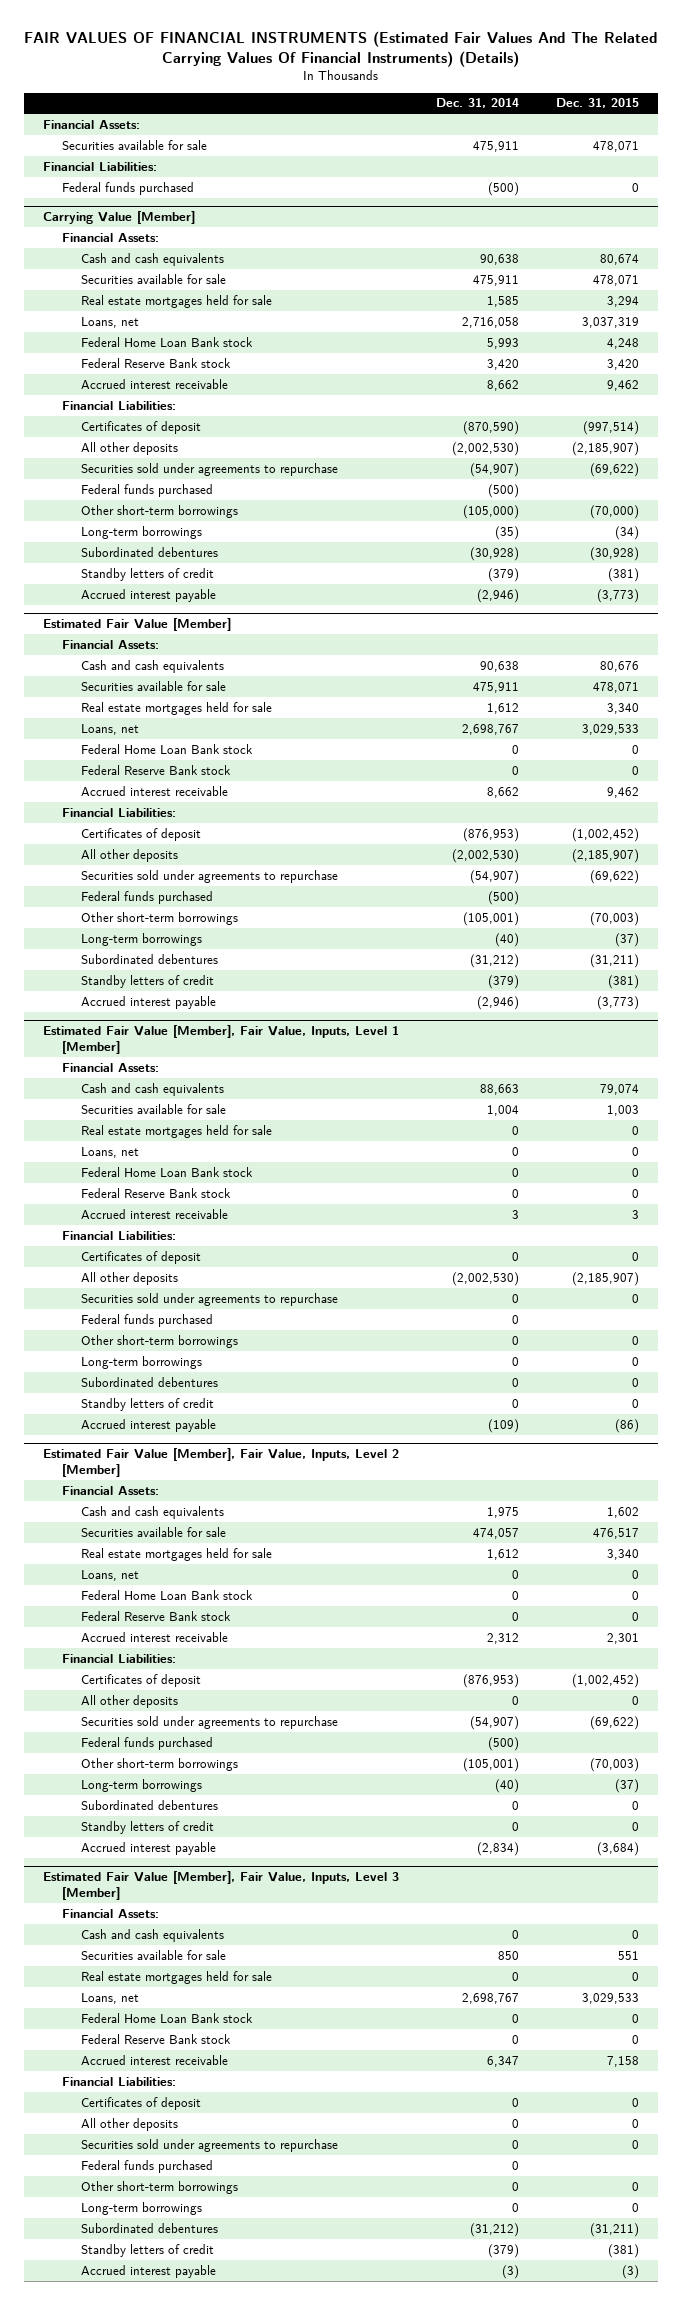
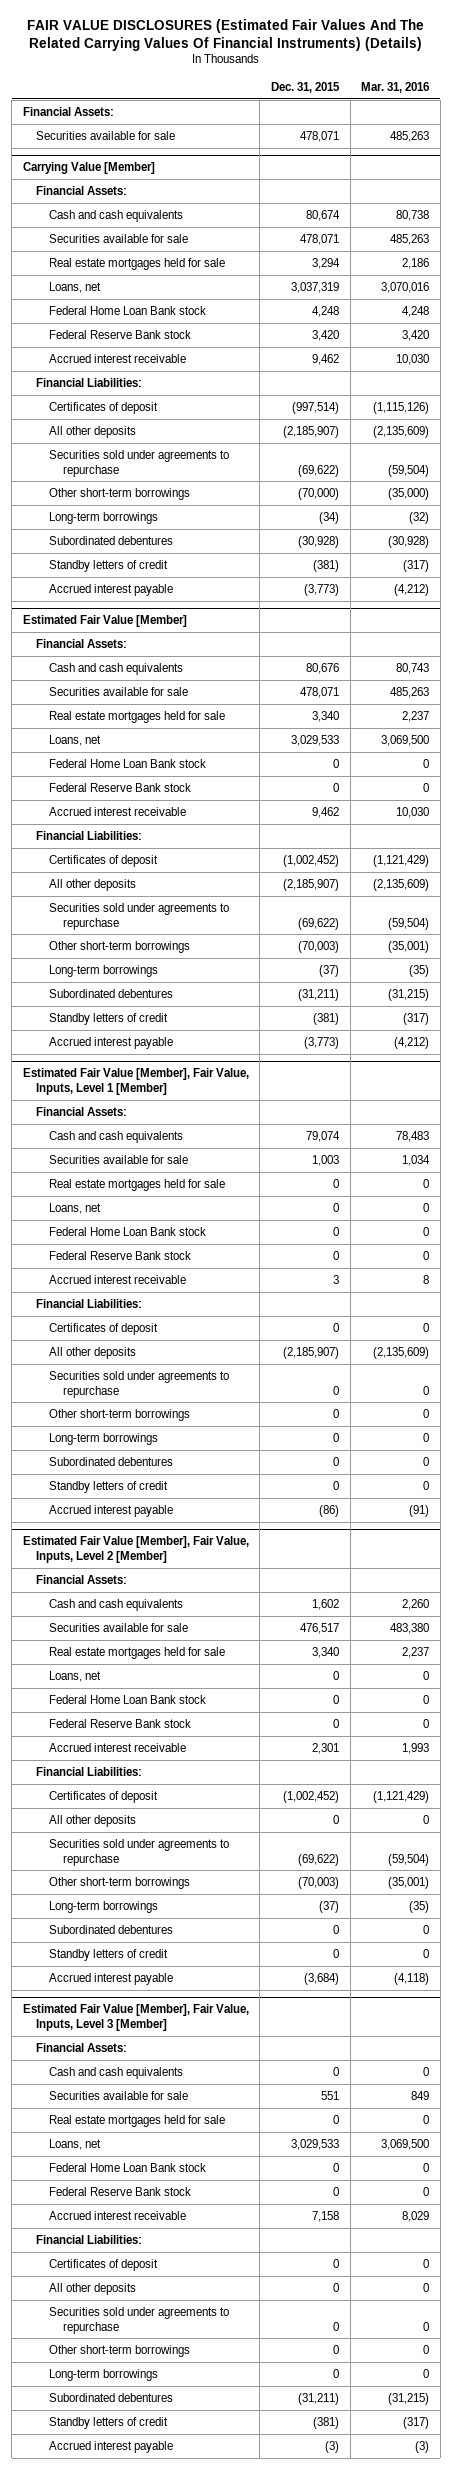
[24,31,658,68] FAIR VALUES OF FINANCIAL INSTRUMENTS (Estimated Fair Values And The Related Carrying Values Of Financial Instruments) (Details) -> [27,18,425,51] FAIR VALUE DISCLOSURES (Estimated Fair Values And The Related Carrying Values Of Financial Instruments) (Details)
[436,98,520,109] Dec. 31, 2014 -> none
none -> [361,81,430,93] Mar. 31, 2016
[42,161,157,171] Financial Liabilities: -> none
[61,181,194,195] Federal funds purchased -> none
[81,483,214,497] Federal funds purchased -> none
[81,890,214,904] Federal funds purchased -> none
[81,1313,214,1327] Federal funds purchased -> none
[81,1736,214,1750] Federal funds purchased -> none
[81,2159,214,2173] Federal funds purchased -> none

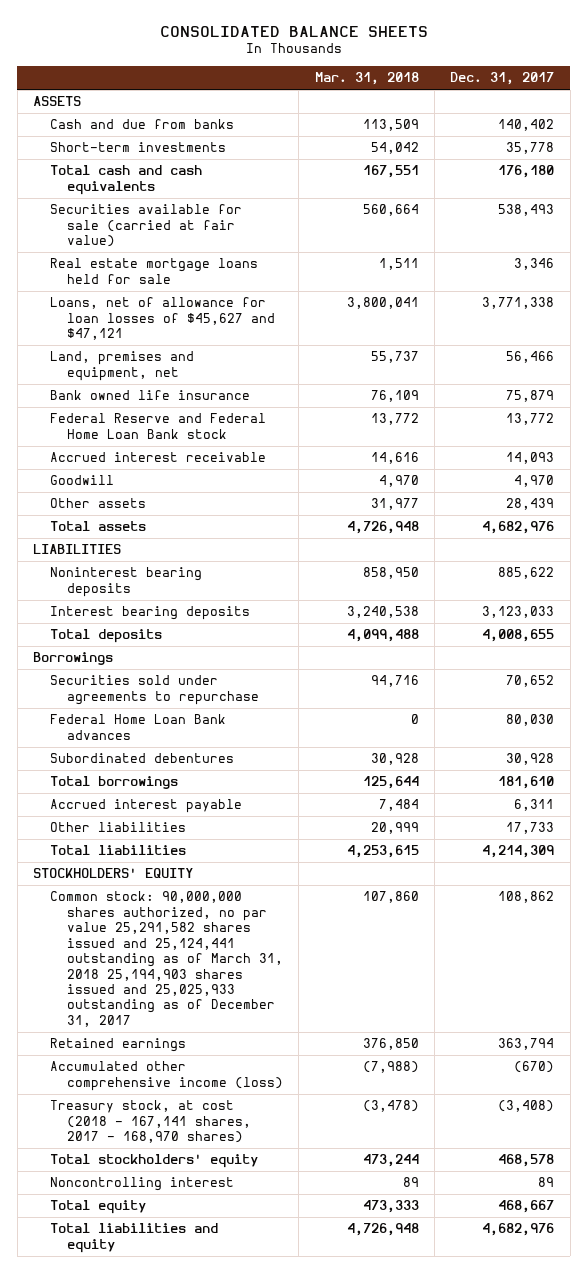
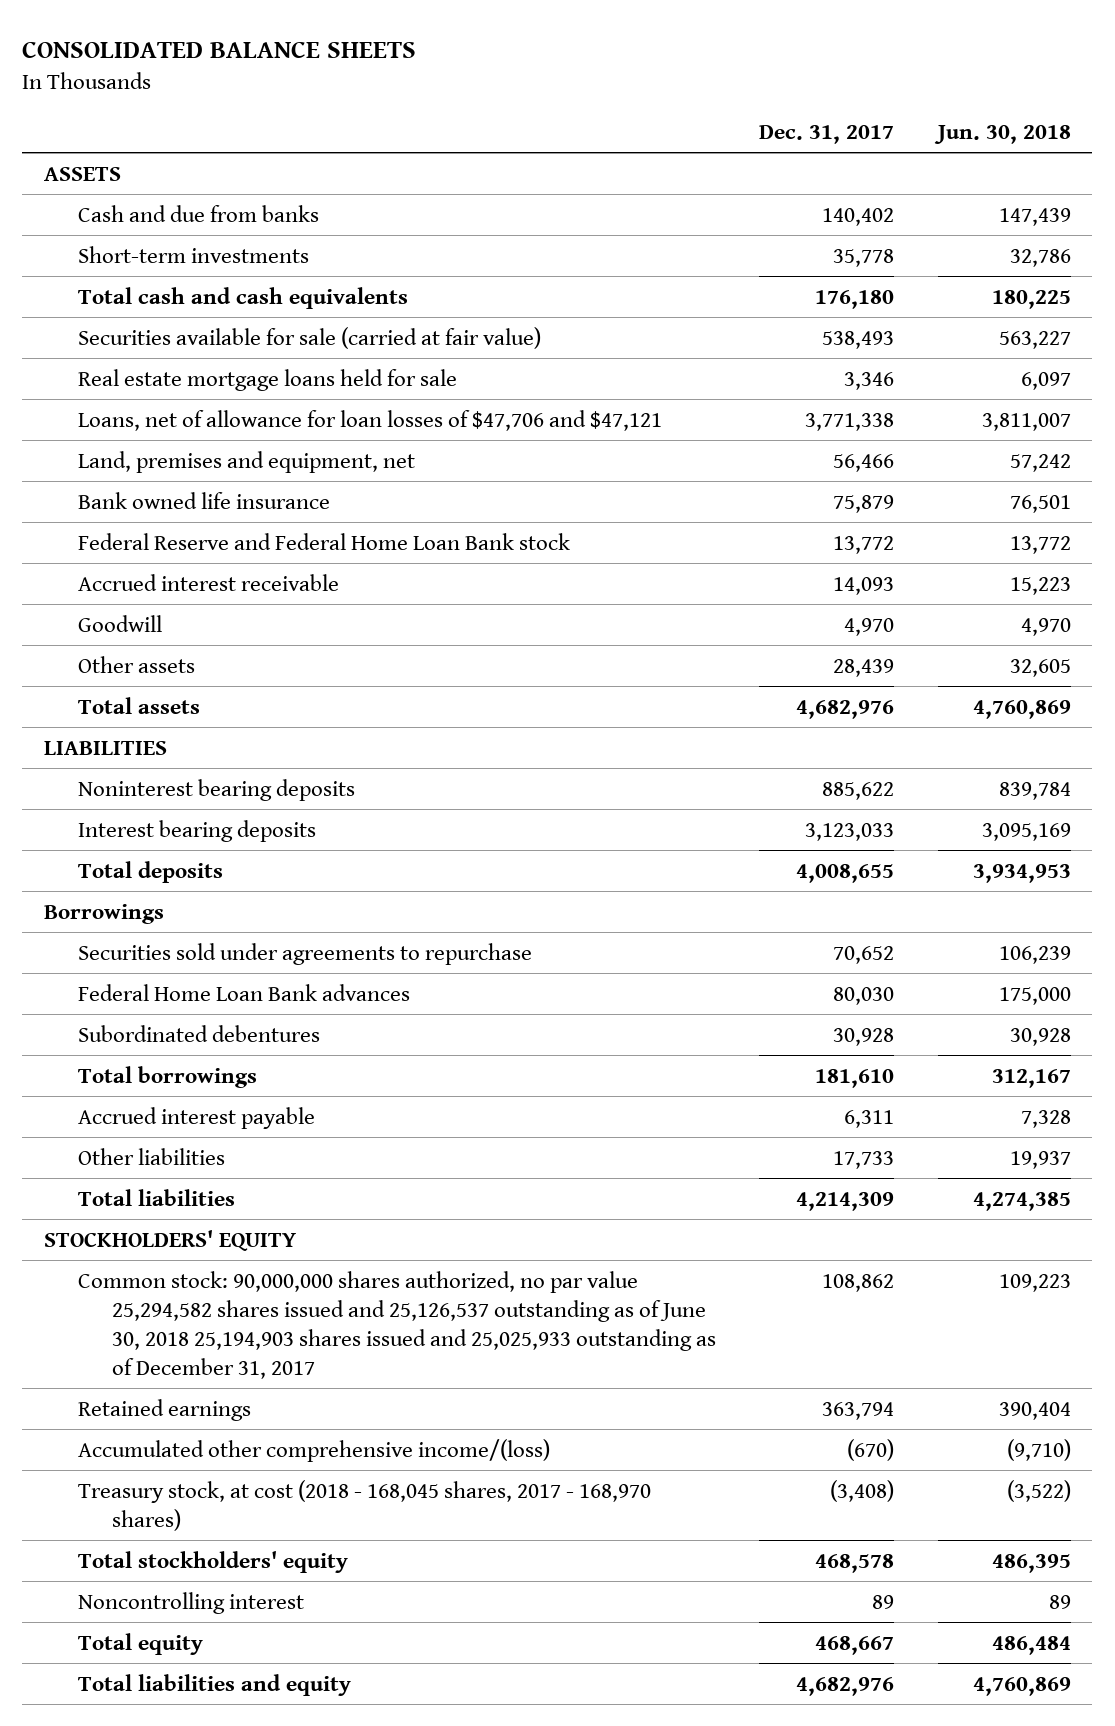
[314,72,419,86] Mar. 31, 2018 -> none
none -> [933,124,1071,144] Jun. 30, 2018
[49,297,275,341] Loans, net of allowance for loan losses of $45,627 and $47,121 -> [78,409,663,431] Loans, net of allowance for loan losses of $47,706 and $47,121
[49,891,283,1027] Common stock: 90,000,000 shares authorized, no par value 25,291,582 shares issued and 25,124,441 outstanding as of March 31, 2018 25,194,903 shares issued and 25,025,933 outstanding as of December 31, 2017 -> [78,1270,716,1379] Common stock: 90,000,000 shares authorized, no par value 25,294,582 shares issued and 25,126,537 outstanding as of June 30, 2018 25,194,903 shares issued and 25,025,933 outstanding as of December 31, 2017
[49,1061,283,1091] Accumulated other comprehensive income (loss) -> [78,1438,551,1462] Accumulated other comprehensive income/(loss)
[49,1100,251,1144] Treasury stock, at cost (2018 - 167,141 shares, 2017 - 168,970 shares) -> [78,1479,652,1531] Treasury stock, at cost (2018 - 168,045 shares, 2017 - 168,970 shares)

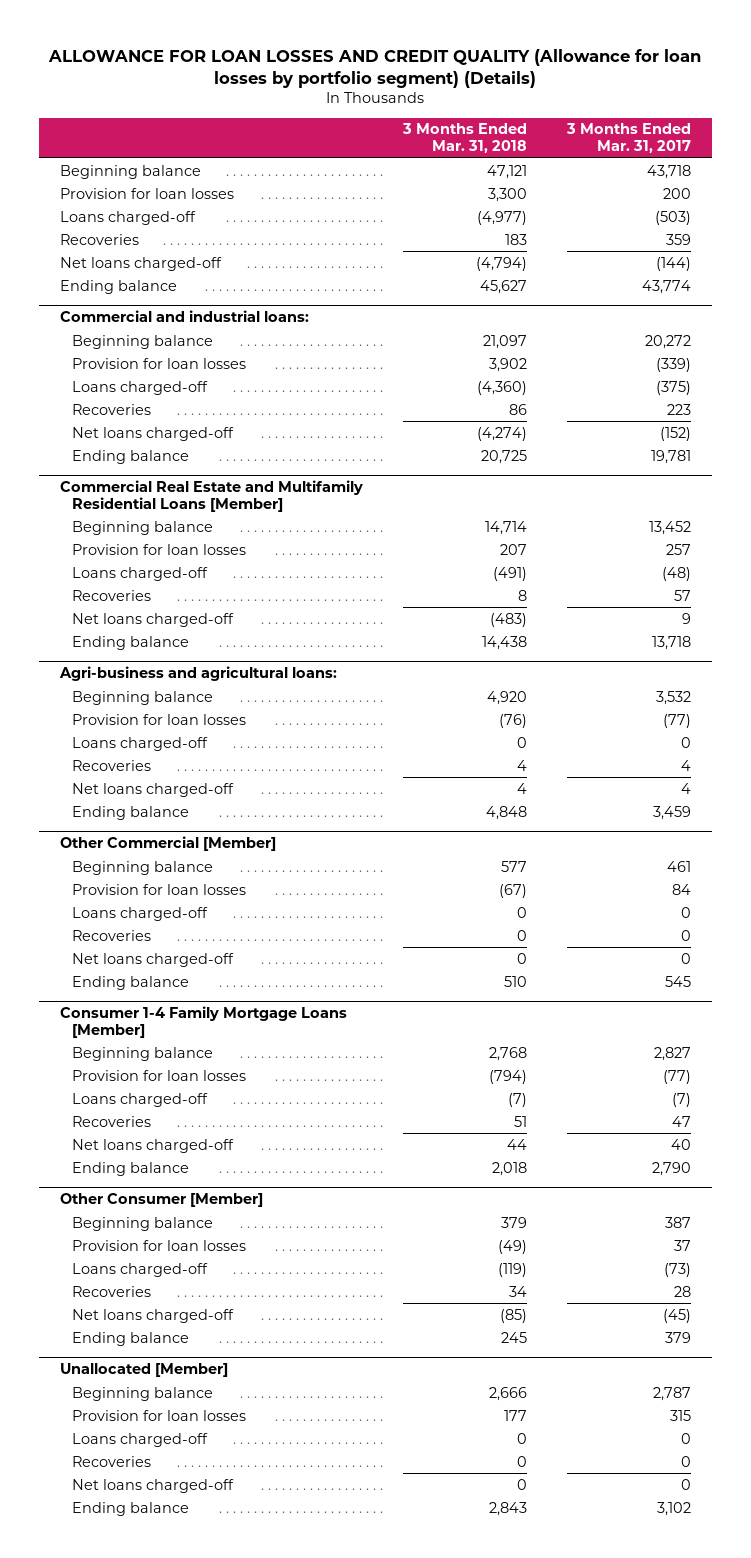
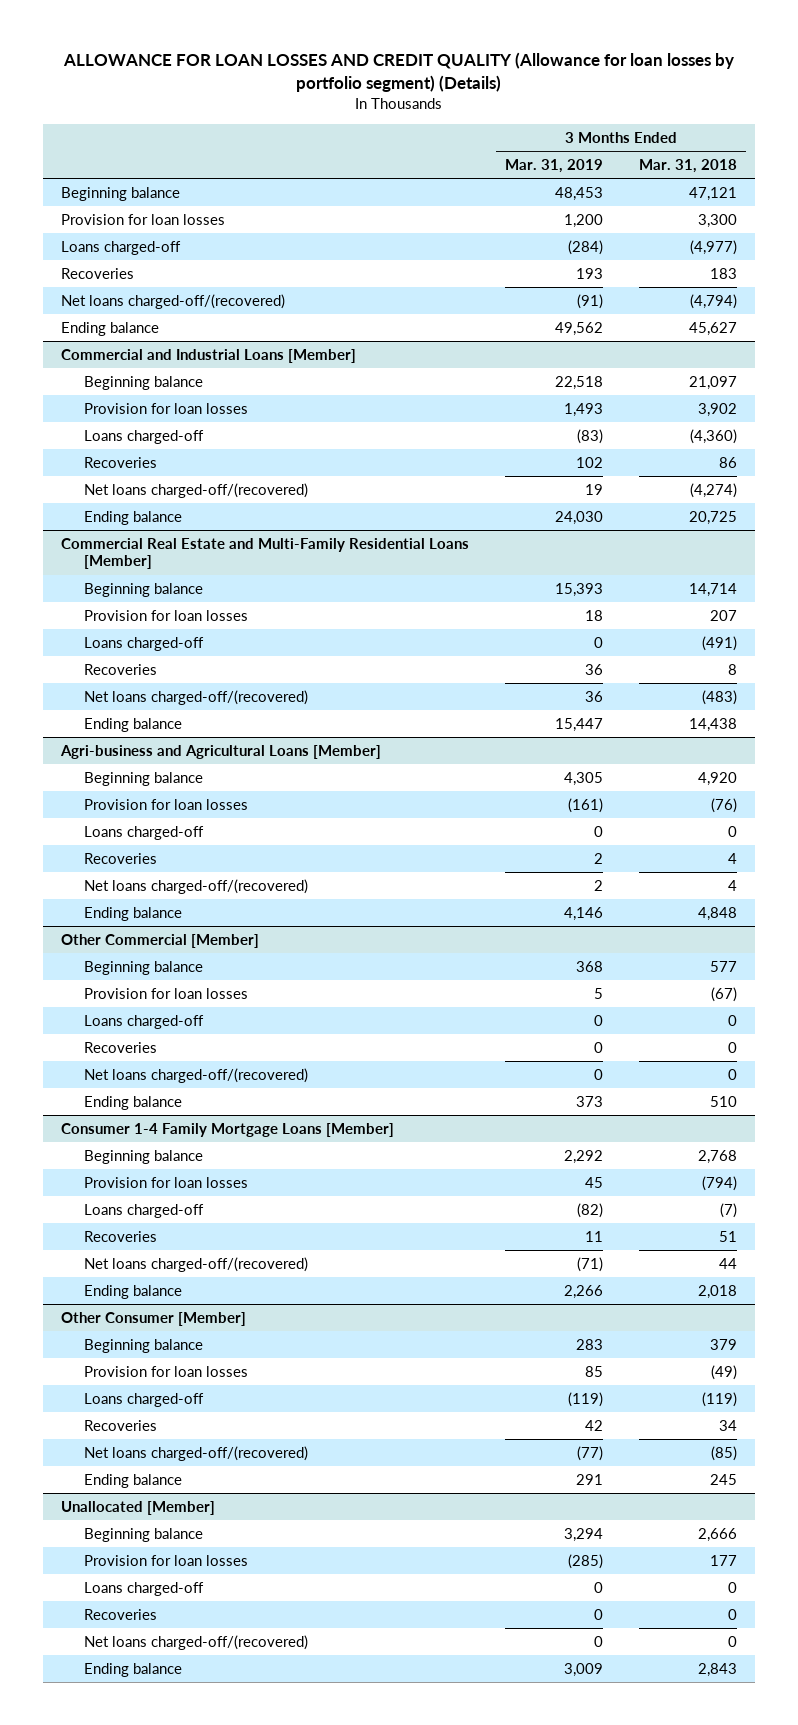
[566,123,692,154] 3 Months Ended Mar. 31, 2017 -> none
none -> [505,159,604,174] Mar. 31, 2019
[59,256,222,271] Net loans charged-off -> [61,293,286,309] Net loans charged-off/(recovered)
[59,309,309,322] Commercial and industrial loans: -> [61,348,357,363] Commercial and Industrial Loans [Member]
[72,426,235,441] Net loans charged-off -> [84,482,309,498] Net loans charged-off/(recovered)
[59,479,363,512] Commercial Real Estate and Multifamily Residential Loans [Member] -> [61,537,470,570] Commercial Real Estate and Multi-Family Residential Loans [Member]
[72,612,235,627] Net loans charged-off -> [84,689,309,705] Net loans charged-off/(recovered)
[58,665,337,681] Agri-business and agricultural loans: -> [60,744,382,759] Agri-business and Agricultural Loans [Member]
[72,782,235,797] Net loans charged-off -> [84,878,309,894] Net loans charged-off/(recovered)
[72,952,235,967] Net loans charged-off -> [84,1067,309,1083] Net loans charged-off/(recovered)
[72,1138,235,1153] Net loans charged-off -> [84,1256,309,1272] Net loans charged-off/(recovered)
[72,1308,235,1323] Net loans charged-off -> [84,1445,309,1461] Net loans charged-off/(recovered)
[72,1478,235,1493] Net loans charged-off -> [84,1634,309,1650] Net loans charged-off/(recovered)

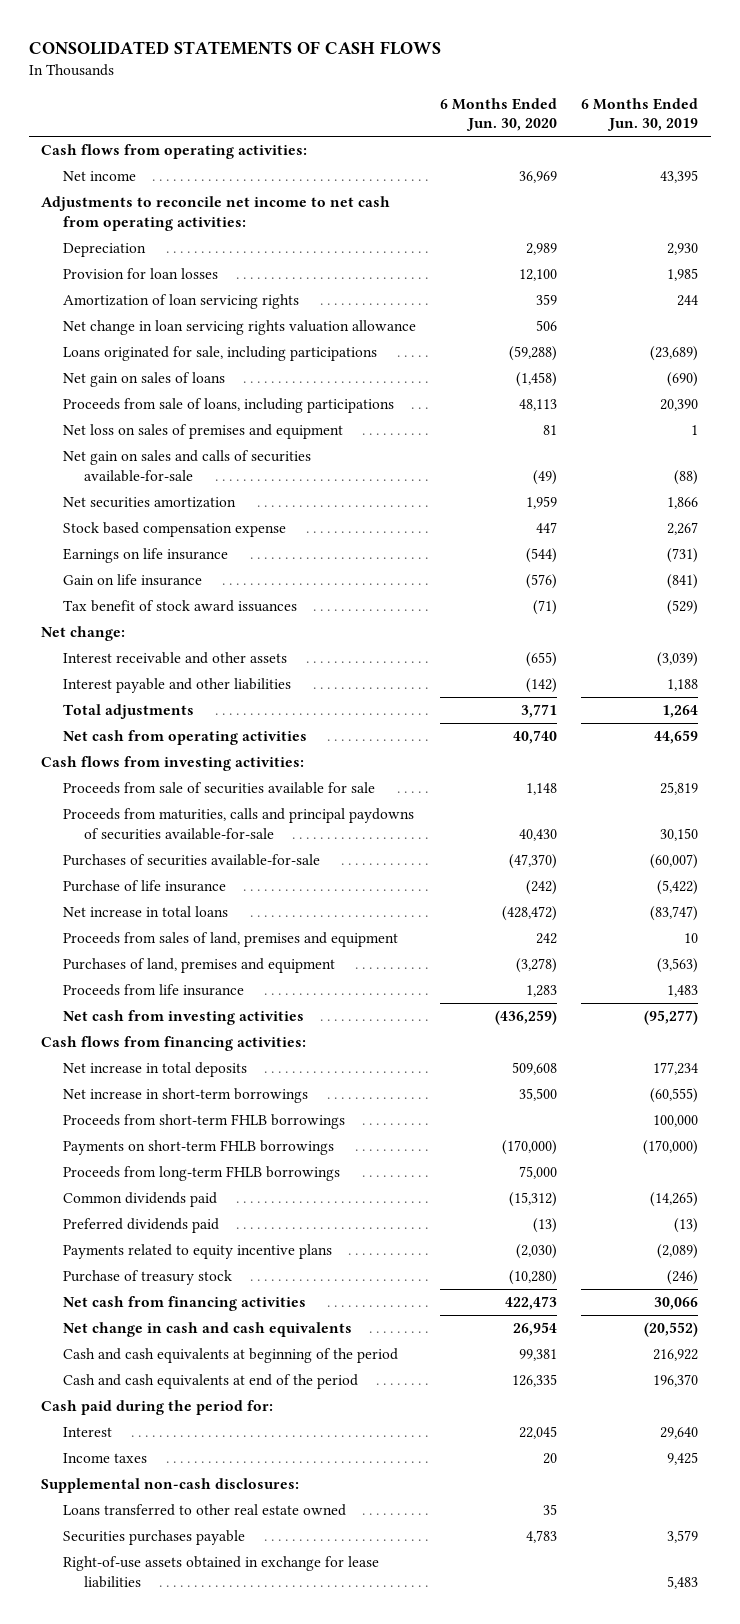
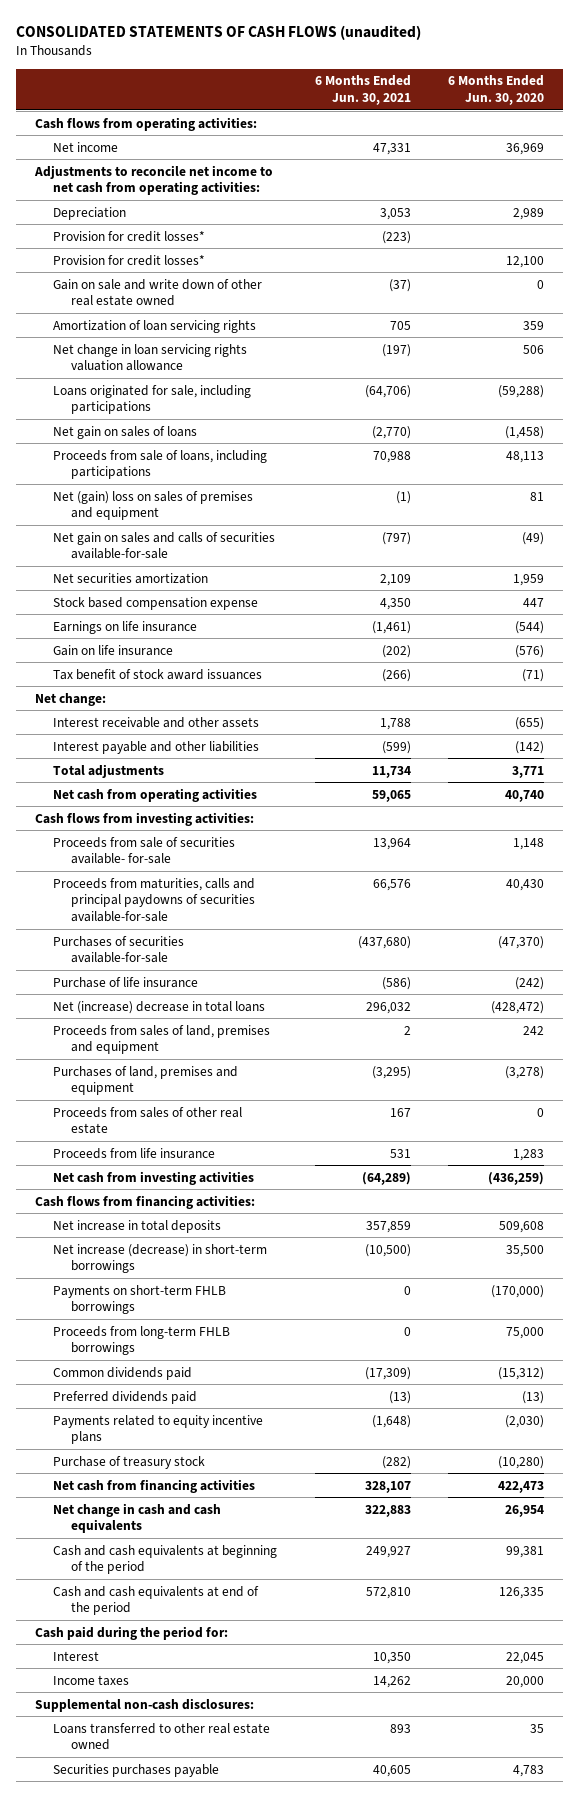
[29,40,442,55] CONSOLIDATED STATEMENTS OF CASH FLOWS -> [16,25,422,41] CONSOLIDATED STATEMENTS OF CASH FLOWS (unaudited)
[581,97,699,132] 6 Months Ended Jun. 30, 2019 -> none
none -> [314,75,411,106] 6 Months Ended Jun. 30, 2021
none -> [52,230,205,242] Provision for credit losses*
[62,268,218,280] Provision for loan losses -> [52,254,205,266] Provision for credit losses*
none -> [52,278,262,307] Gain on sale and write down of other real estate owned
[62,424,343,440] Net loss on sales of premises and equipment -> [52,490,253,521] Net (gain) loss on sales of premises and equipment
[62,782,375,795] Proceeds from sale of securities available for sale -> [52,836,235,865] Proceeds from sale of securities available- for-sale
[62,906,228,918] Net increase in total loans -> [52,1000,265,1014] Net (increase) decrease in total loans
none -> [52,1106,242,1135] Proceeds from sales of other real estate
[62,1114,345,1130] Proceeds from short-term FHLB borrowings -> none
[62,1088,308,1104] Net increase in short-term borrowings -> [52,1243,267,1274] Net increase (decrease) in short-term borrowings
[543,1453,558,1465] 20 -> [506,1675,545,1688] 20,000
[62,1556,379,1588] Right-of-use assets obtained in exchange for lease liabilities -> none

